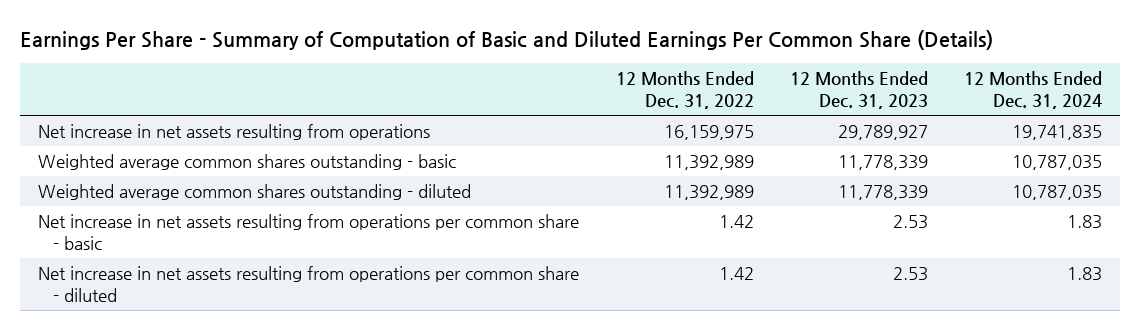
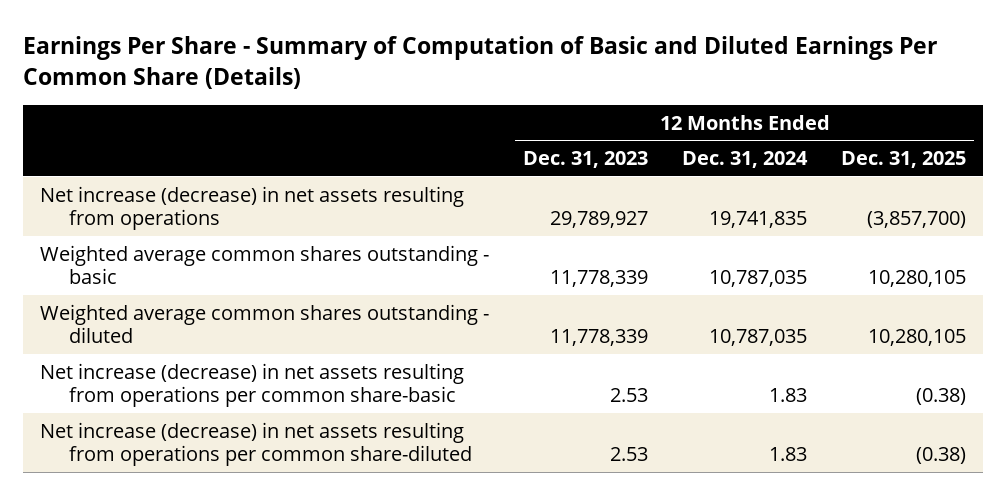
[615,71,754,110] 12 Months Ended Dec. 31, 2022 -> none
none -> [841,150,967,168] Dec. 31, 2025
[38,123,431,140] Net increase in net assets resulting from operations -> [40,185,465,231] Net increase (decrease) in net assets resulting from operations
[38,213,580,250] Net increase in net assets resulting from operations per common share - basic -> [40,362,465,408] Net increase (decrease) in net assets resulting from operations per common share-basic
[38,265,580,302] Net increase in net assets resulting from operations per common share - diluted -> [40,421,472,467] Net increase (decrease) in net assets resulting from operations per common share-diluted

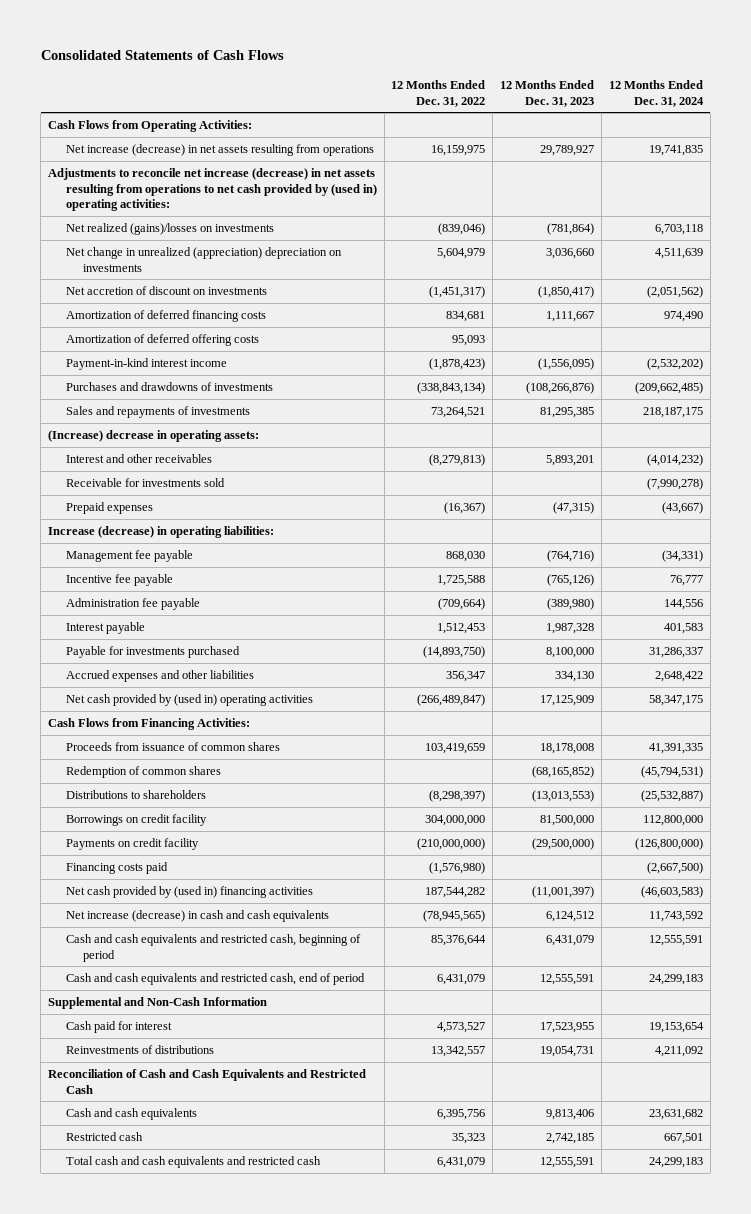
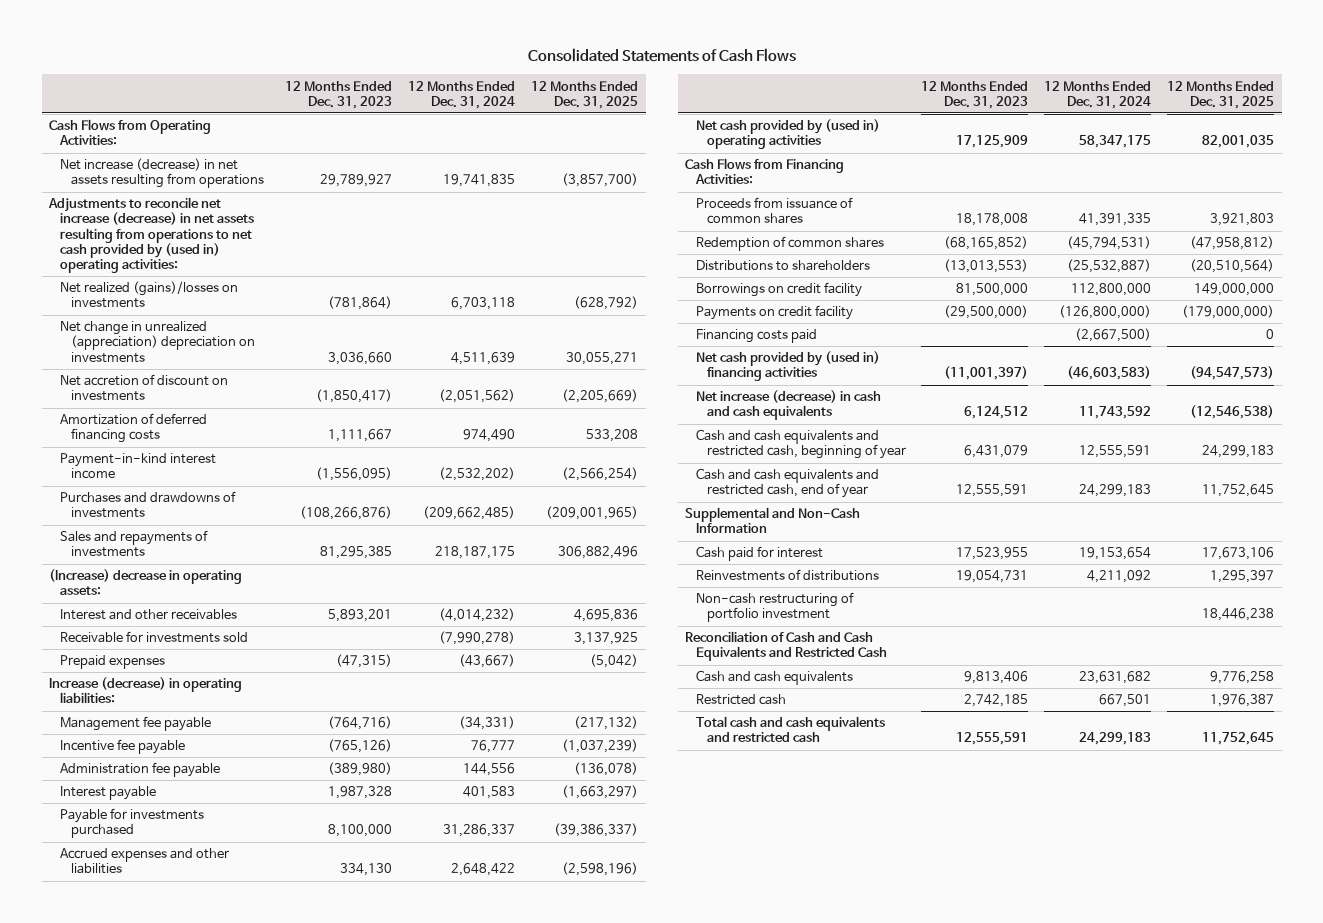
[391,80,486,107] 12 Months Ended Dec. 31, 2022 -> none
none -> [530,80,638,109] 12 Months Ended Dec. 31, 2025
[65,334,259,347] Amortization of deferred offering costs -> none
[65,934,361,962] Cash and cash equivalents and restricted cash, beginning of period -> [696,429,906,460] Cash and cash equivalents and restricted cash, beginning of year
[65,973,365,986] Cash and cash equivalents and restricted cash, end of period -> [696,468,880,499] Cash and cash equivalents and restricted cash, end of year
none -> [696,592,855,623] Non-cash restructuring of portfolio investment

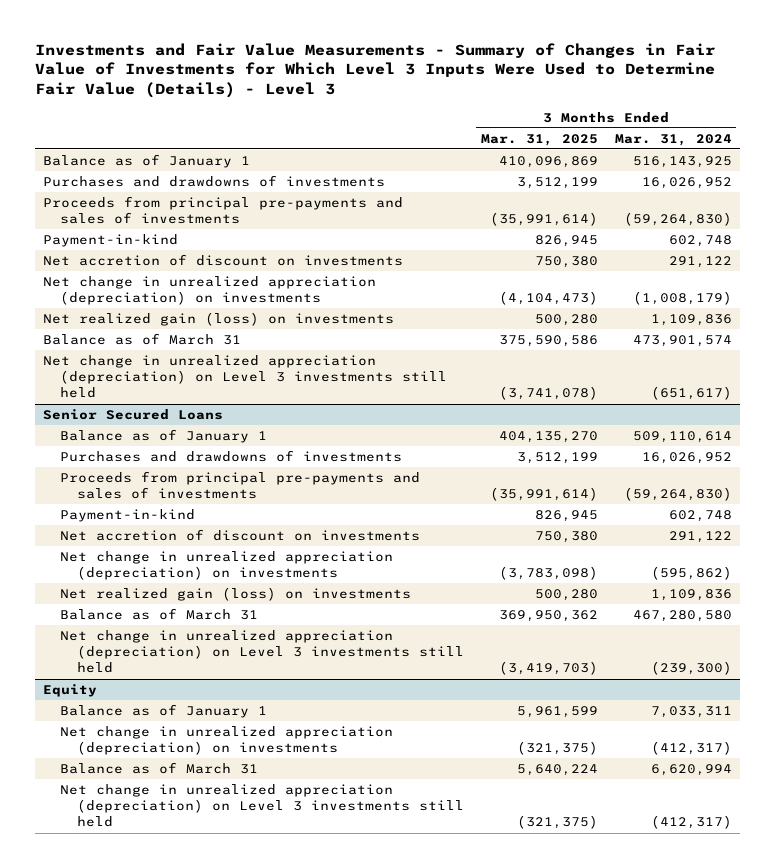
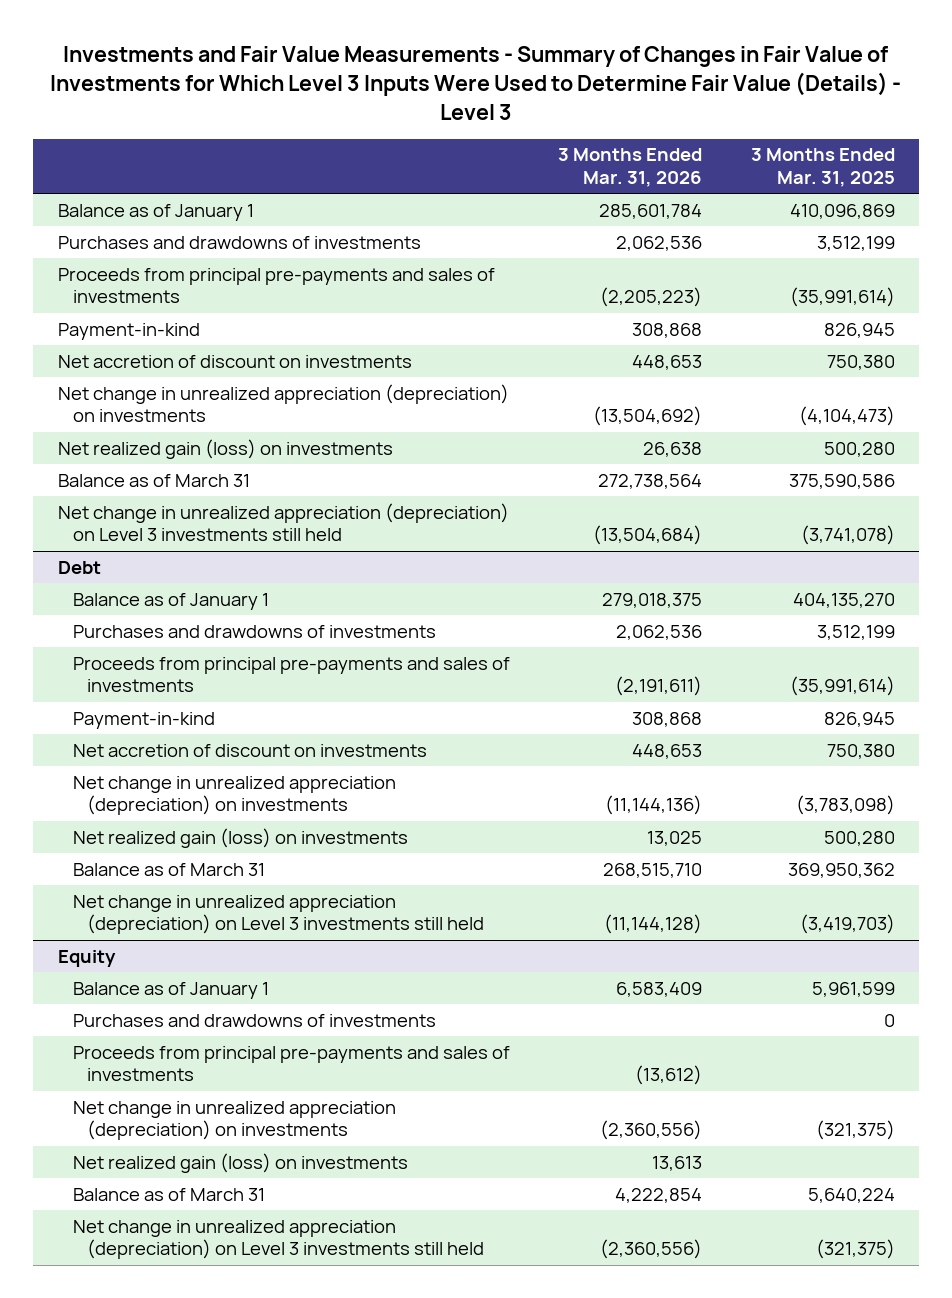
[614,133,732,146] Mar. 31, 2024 -> none
none -> [558,148,703,188] 3 Months Ended Mar. 31, 2026
[43,409,224,421] Senior Secured Loans -> none
none -> [57,560,101,574] Debt
none -> [72,1013,436,1027] Purchases and drawdowns of investments
none -> [72,1045,510,1082] Proceeds from principal pre-payments and sales of investments
none -> [72,1152,408,1173] Net realized gain (loss) on investments

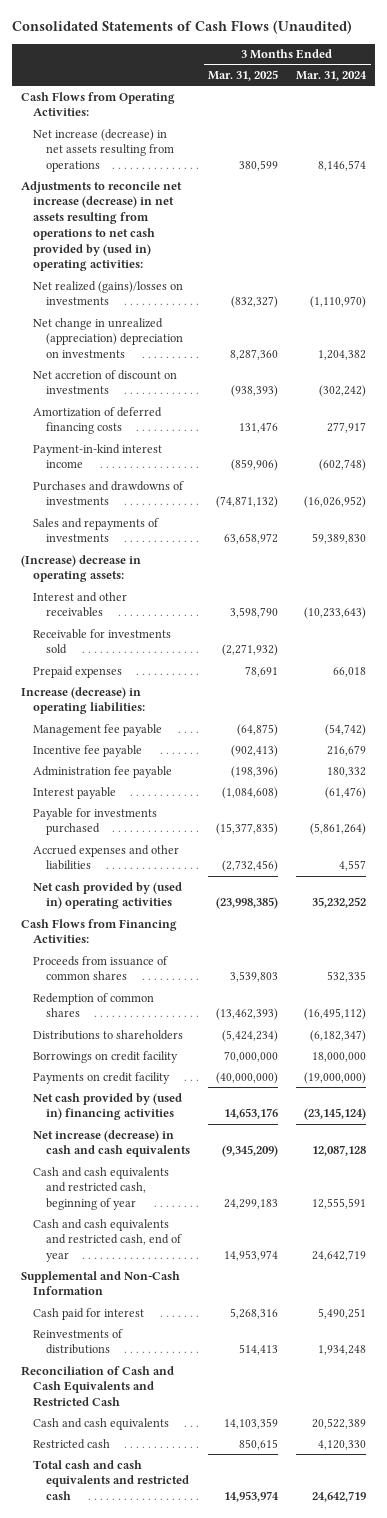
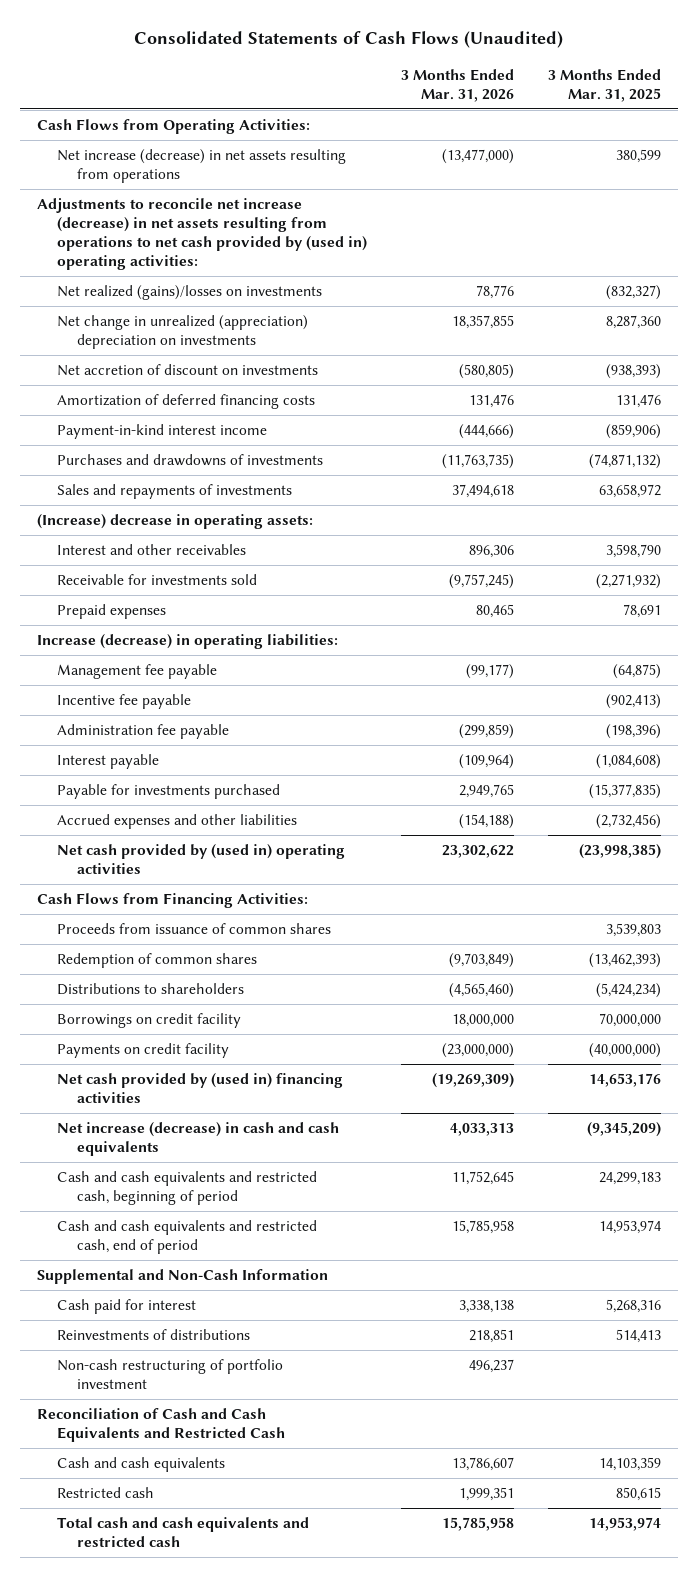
[296,70,368,81] Mar. 31, 2024 -> none
none -> [400,68,514,102] 3 Months Ended Mar. 31, 2026
[33,1166,170,1211] Cash and cash equivalents and restricted cash, beginning of year -> [56,1171,317,1206] Cash and cash equivalents and restricted cash, beginning of period
[33,1218,182,1263] Cash and cash equivalents and restricted cash, end of year -> [56,1220,317,1255] Cash and cash equivalents and restricted cash, end of period
none -> [56,1359,283,1390] Non-cash restructuring of portfolio investment

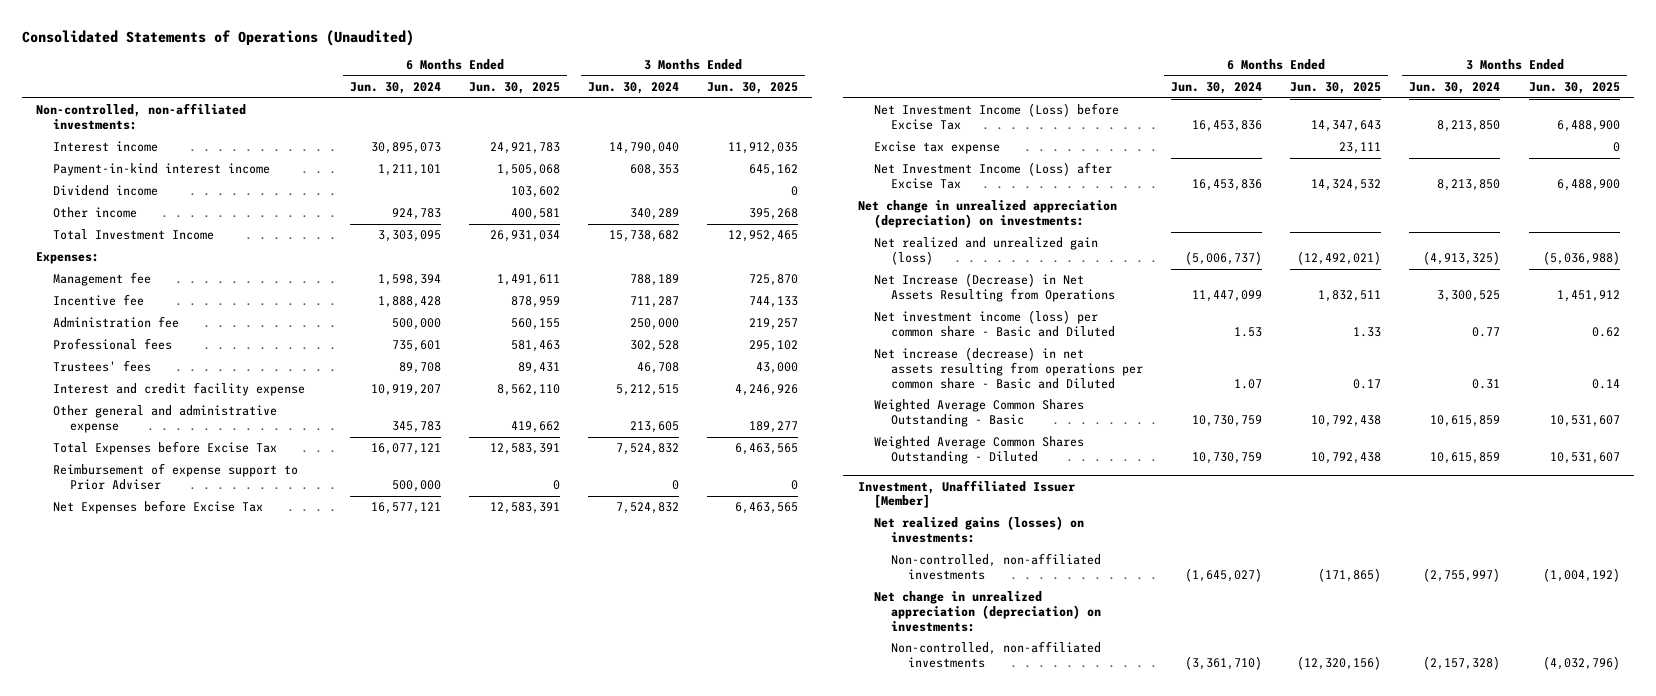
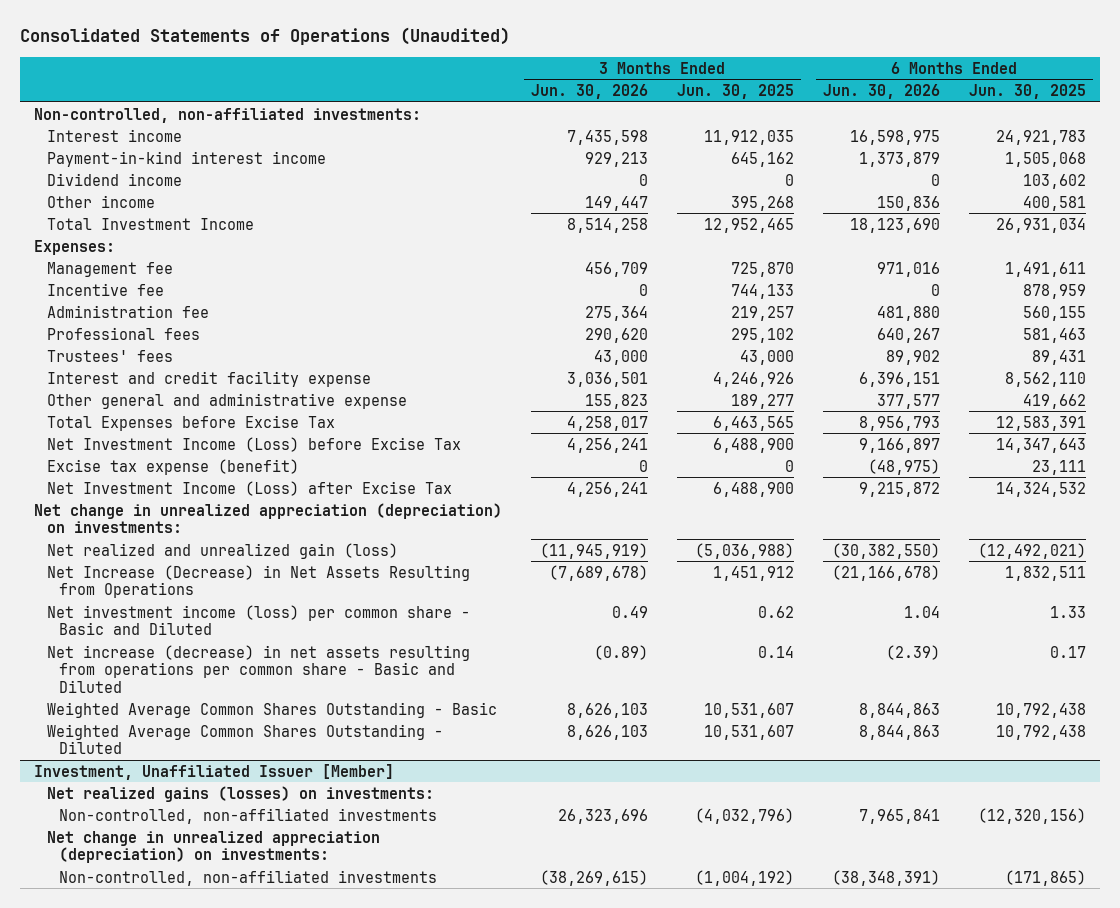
[350,82,442,95] Jun. 30, 2024 -> none
[588,82,680,95] Jun. 30, 2024 -> none
none -> [530,83,648,99] Jun. 30, 2026
none -> [822,83,940,99] Jun. 30, 2026
[53,463,299,491] Reimbursement of expense support to Prior Adviser -> none
[53,500,264,515] Net Expenses before Excise Tax -> none
[874,141,1001,155] Excise tax expense -> [46,458,299,475] Excise tax expense (benefit)
[874,591,1102,632] Net change in unrealized appreciation (depreciation) on investments: -> [46,830,380,864] Net change in unrealized appreciation (depreciation) on investments:
[891,553,1102,581] Non-controlled, non-affiliated investments -> [59,869,438,886] Non-controlled, non-affiliated investments

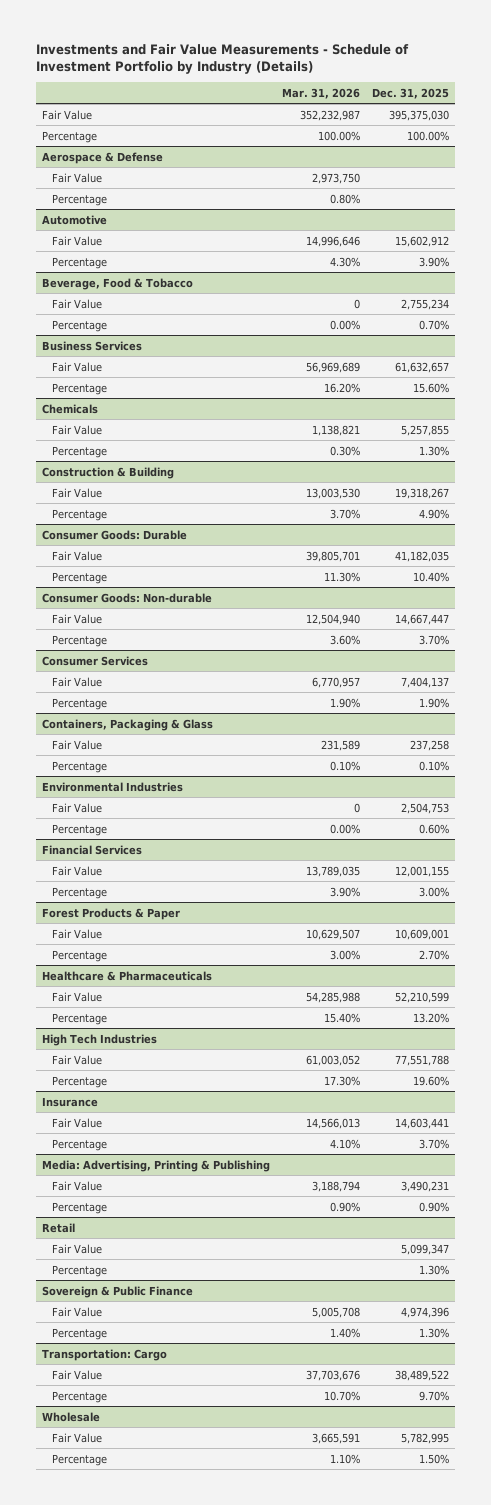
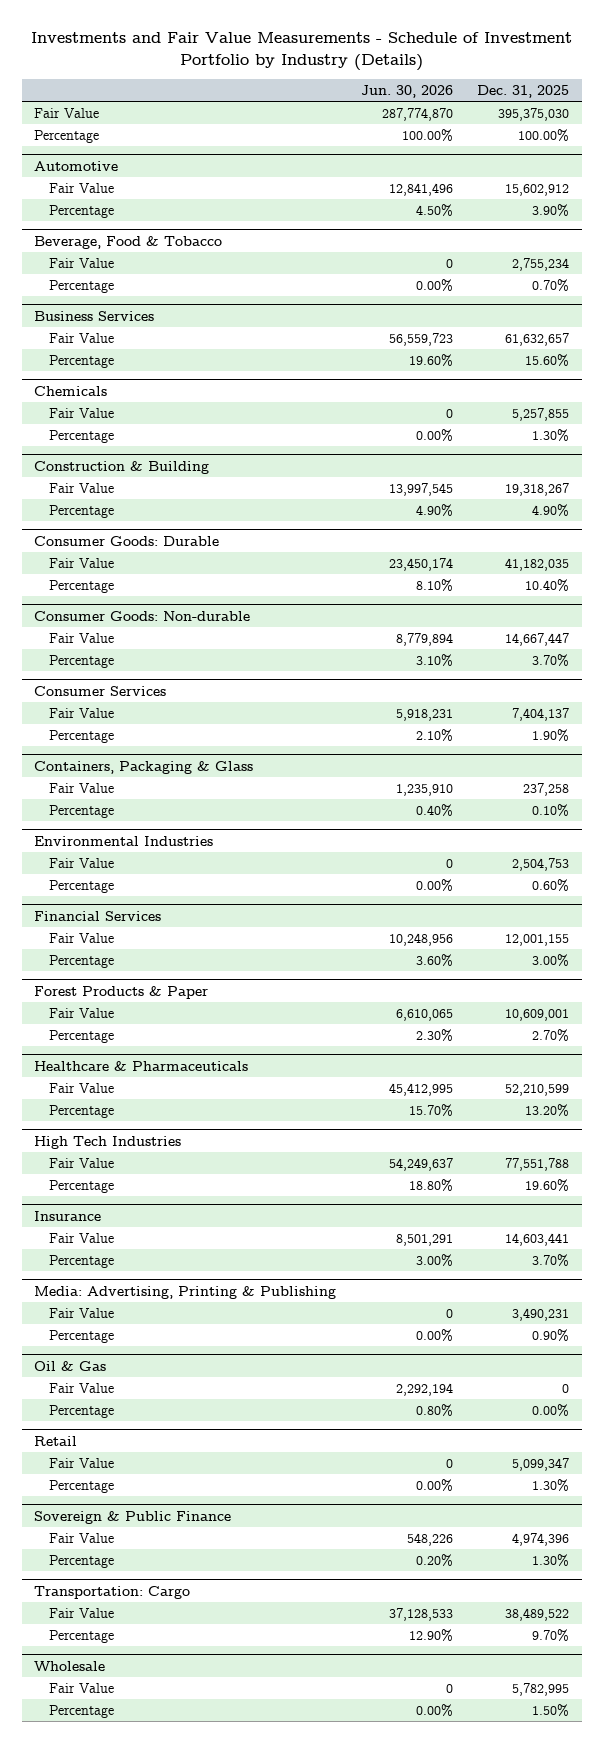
[281,87,360,99] Mar. 31, 2026 -> none
none -> [360,84,453,98] Jun. 30, 2026
[41,151,163,164] Aerospace & Defense -> none
[52,172,103,183] Fair Value -> none
[52,193,108,206] Percentage -> none
none -> [34,1360,107,1371] Oil & Gas
none -> [48,1382,114,1393] Fair Value
none -> [48,1404,114,1418] Percentage

